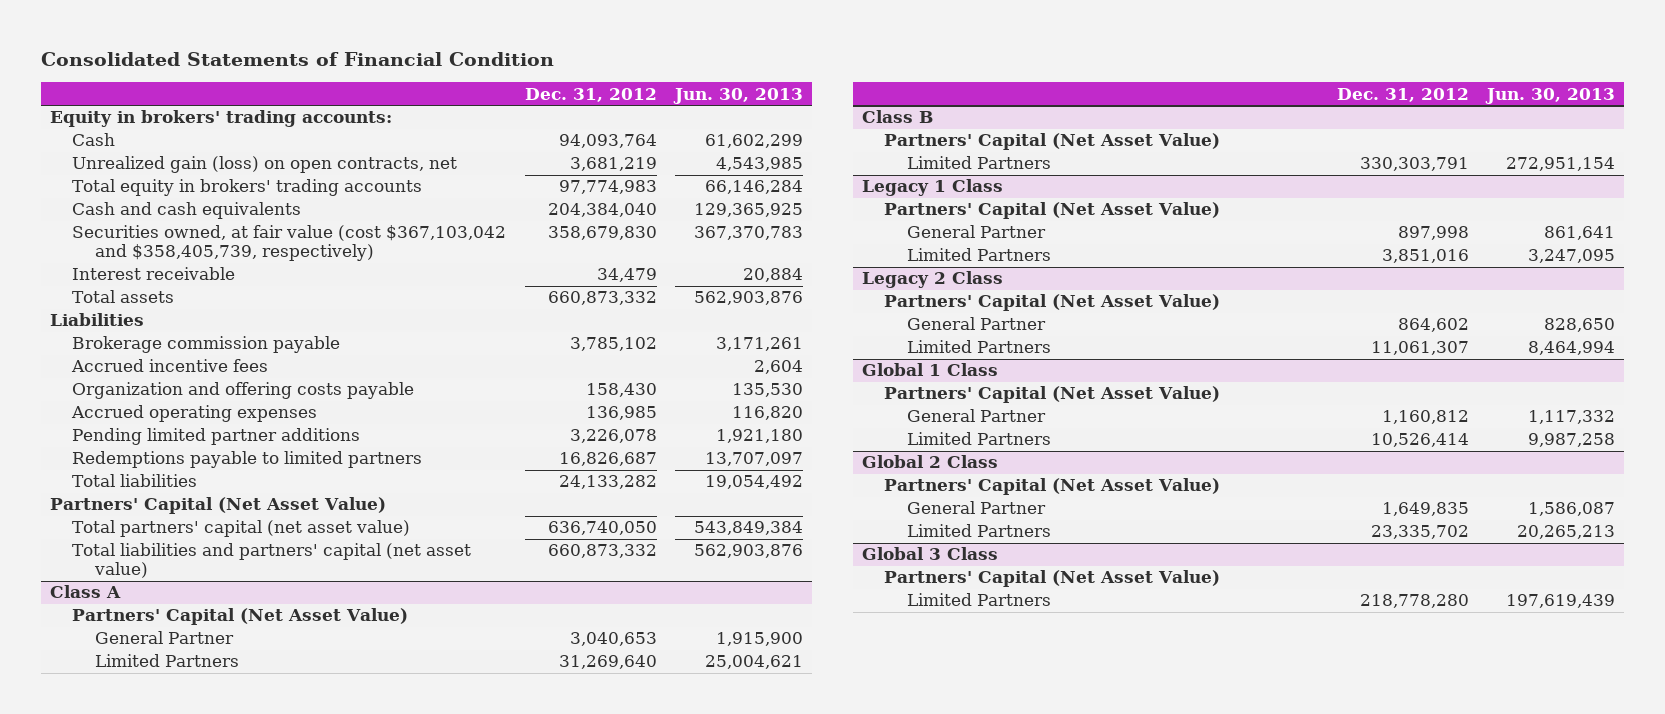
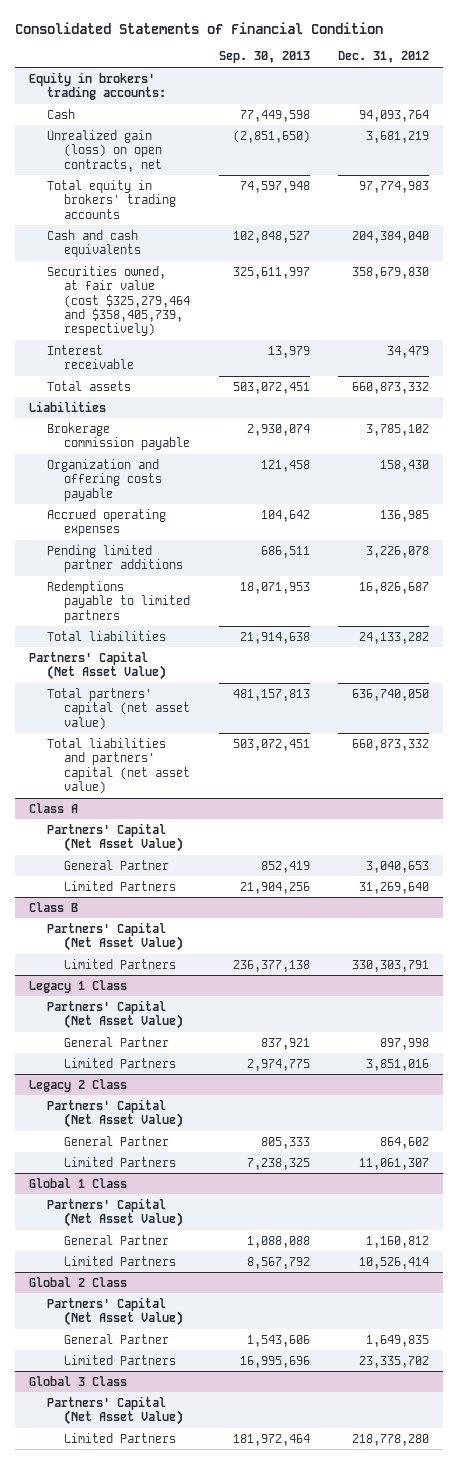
[672,87,803,104] Jun. 30, 2013 -> none
none -> [218,51,310,64] Sep. 30, 2013
[72,225,507,262] Securities owned, at fair value (cost $367,103,042 and $358,405,739, respectively) -> [46,265,191,337] Securities owned, at fair value (cost $325,279,464 and $358,405,739, respectively)
[71,359,269,373] Accrued incentive fees -> none

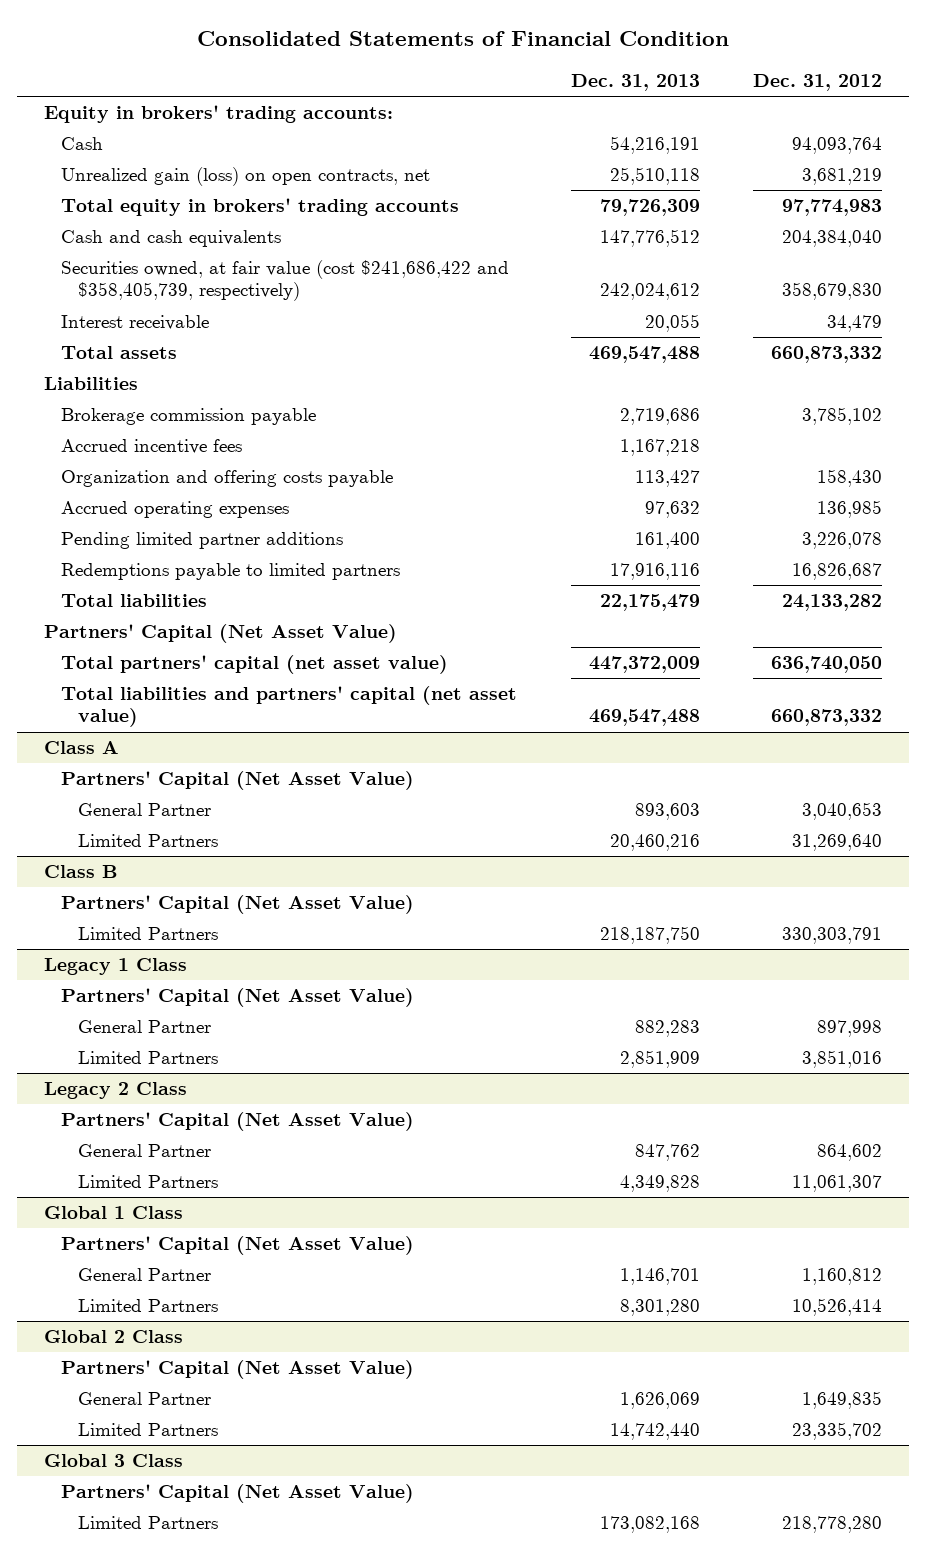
[218,51,310,64] Sep. 30, 2013 -> none
none -> [570,74,700,92] Dec. 31, 2013
[46,265,191,337] Securities owned, at fair value (cost $325,279,464 and $358,405,739, respectively) -> [60,260,509,302] Securities owned, at fair value (cost $241,686,422 and $358,405,739, respectively)
none -> [60,439,242,455] Accrued incentive fees

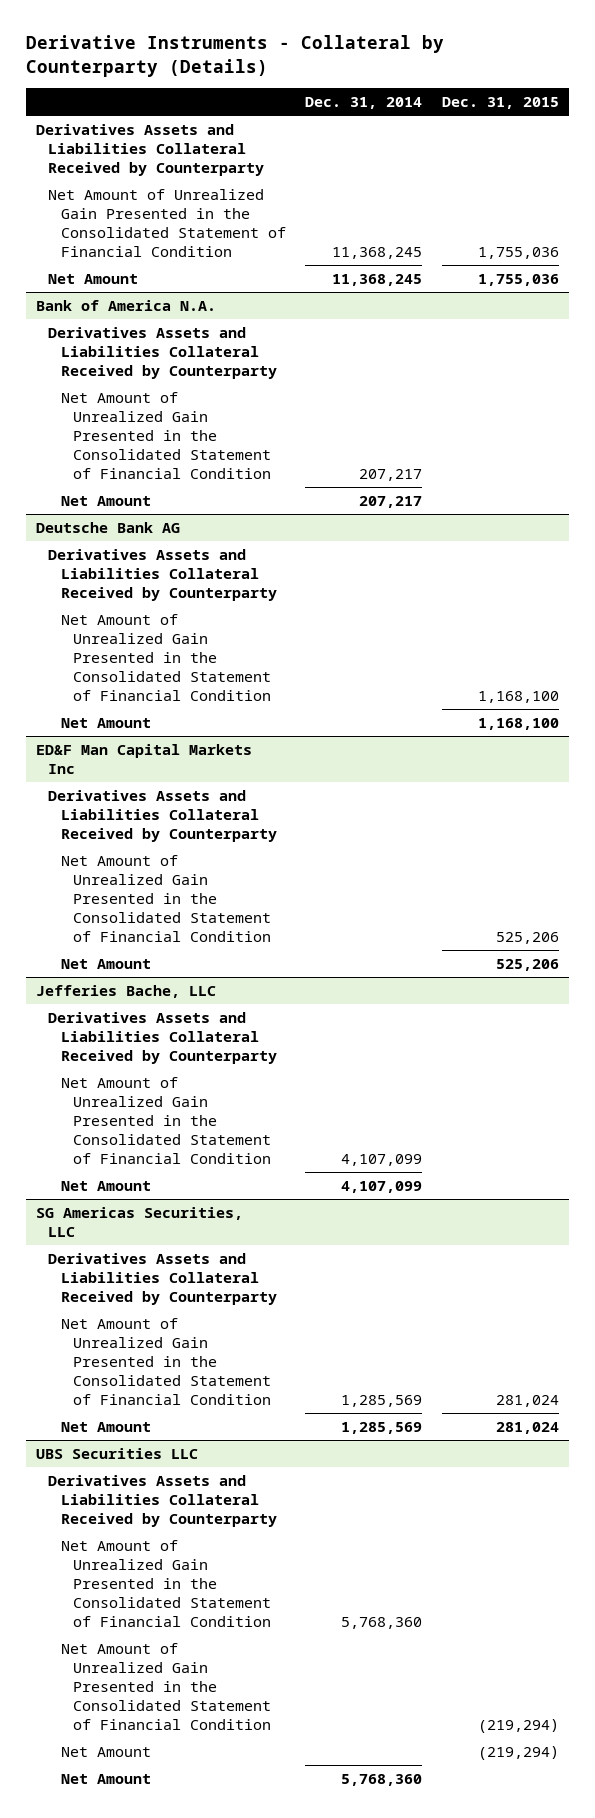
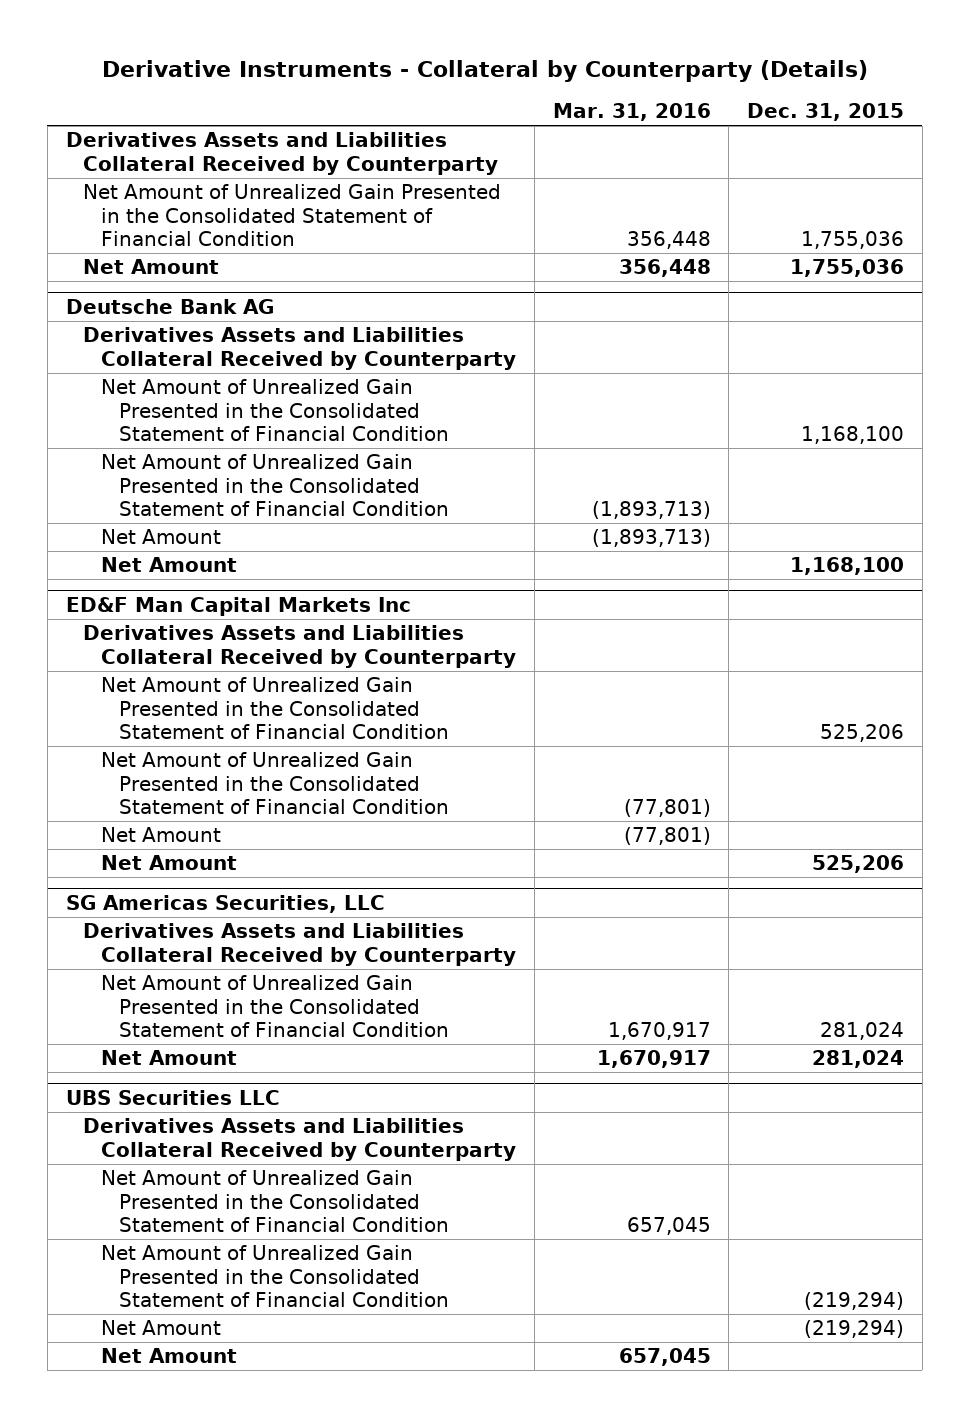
[305,97,423,110] Dec. 31, 2014 -> none
none -> [552,103,711,122] Mar. 31, 2016
[35,300,216,312] Bank of America N.A. -> none
[48,327,277,380] Derivatives Assets and Liabilities Collateral Received by Counterparty -> none
[60,392,272,480] Net Amount of Unrealized Gain Presented in the Consolidated Statement of Financial Condition -> none
[60,496,151,507] Net Amount -> none
none -> [101,454,449,516] Net Amount of Unrealized Gain Presented in the Consolidated Statement of Financial Condition
none -> [101,529,222,545] Net Amount
[35,985,216,999] Jefferies Bache, LLC -> none
[48,1012,277,1065] Derivatives Assets and Liabilities Collateral Received by Counterparty -> none
[60,959,151,970] Net Amount -> [101,855,238,871] Net Amount

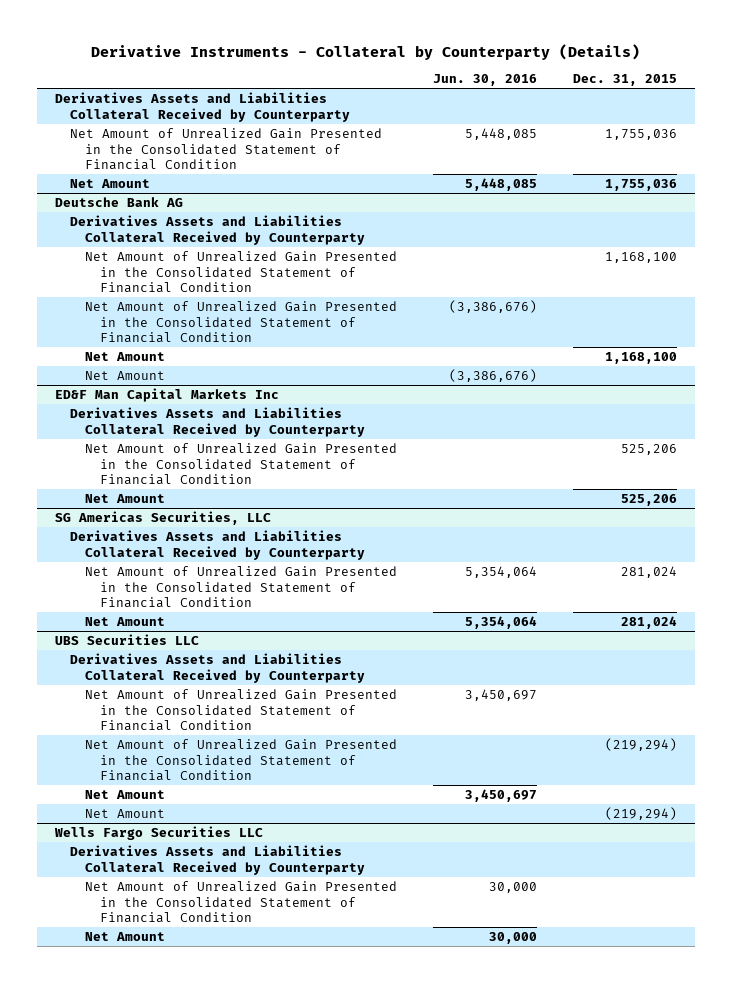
[552,103,711,122] Mar. 31, 2016 -> none
none -> [433,74,538,87] Jun. 30, 2016
[101,529,222,545] Net Amount -> [84,370,165,380] Net Amount
[101,752,449,814] Net Amount of Unrealized Gain Presented in the Consolidated Statement of Financial Condition -> none
[101,827,222,843] Net Amount -> none
none -> [84,789,165,799] Net Amount
none -> [54,825,264,840] Wells Fargo Securities LLC
none -> [70,844,365,875] Derivatives Assets and Liabilities Collateral Received by Counterparty
none -> [84,880,397,924] Net Amount of Unrealized Gain Presented in the Consolidated Statement of Financial Condition

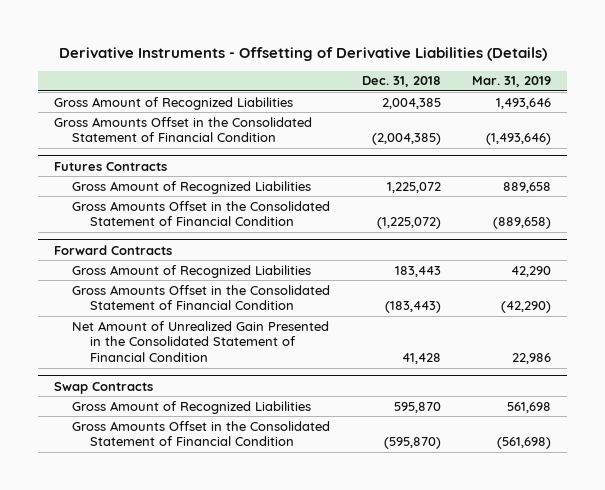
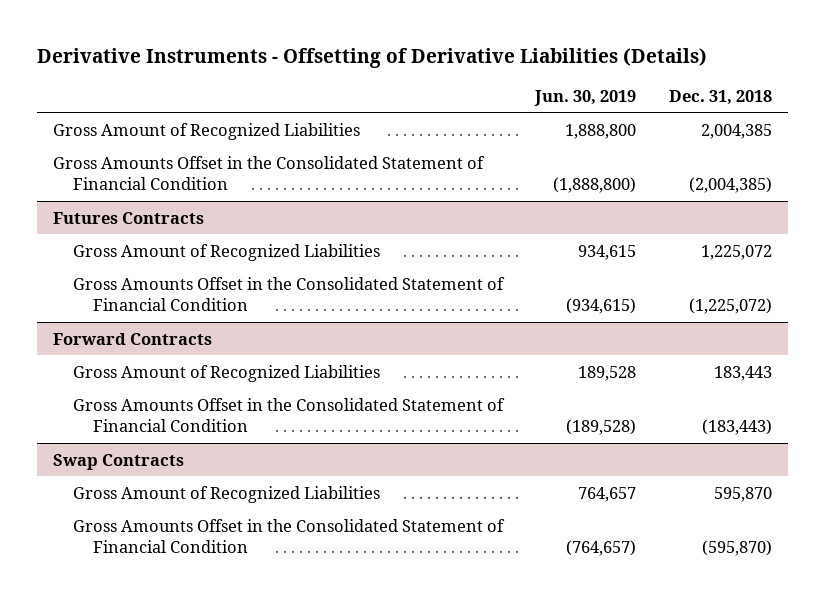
[472,76,552,88] Mar. 31, 2019 -> none
none -> [534,89,637,106] Jun. 30, 2019
[71,320,329,363] Net Amount of Unrealized Gain Presented in the Consolidated Statement of Financial Condition -> none

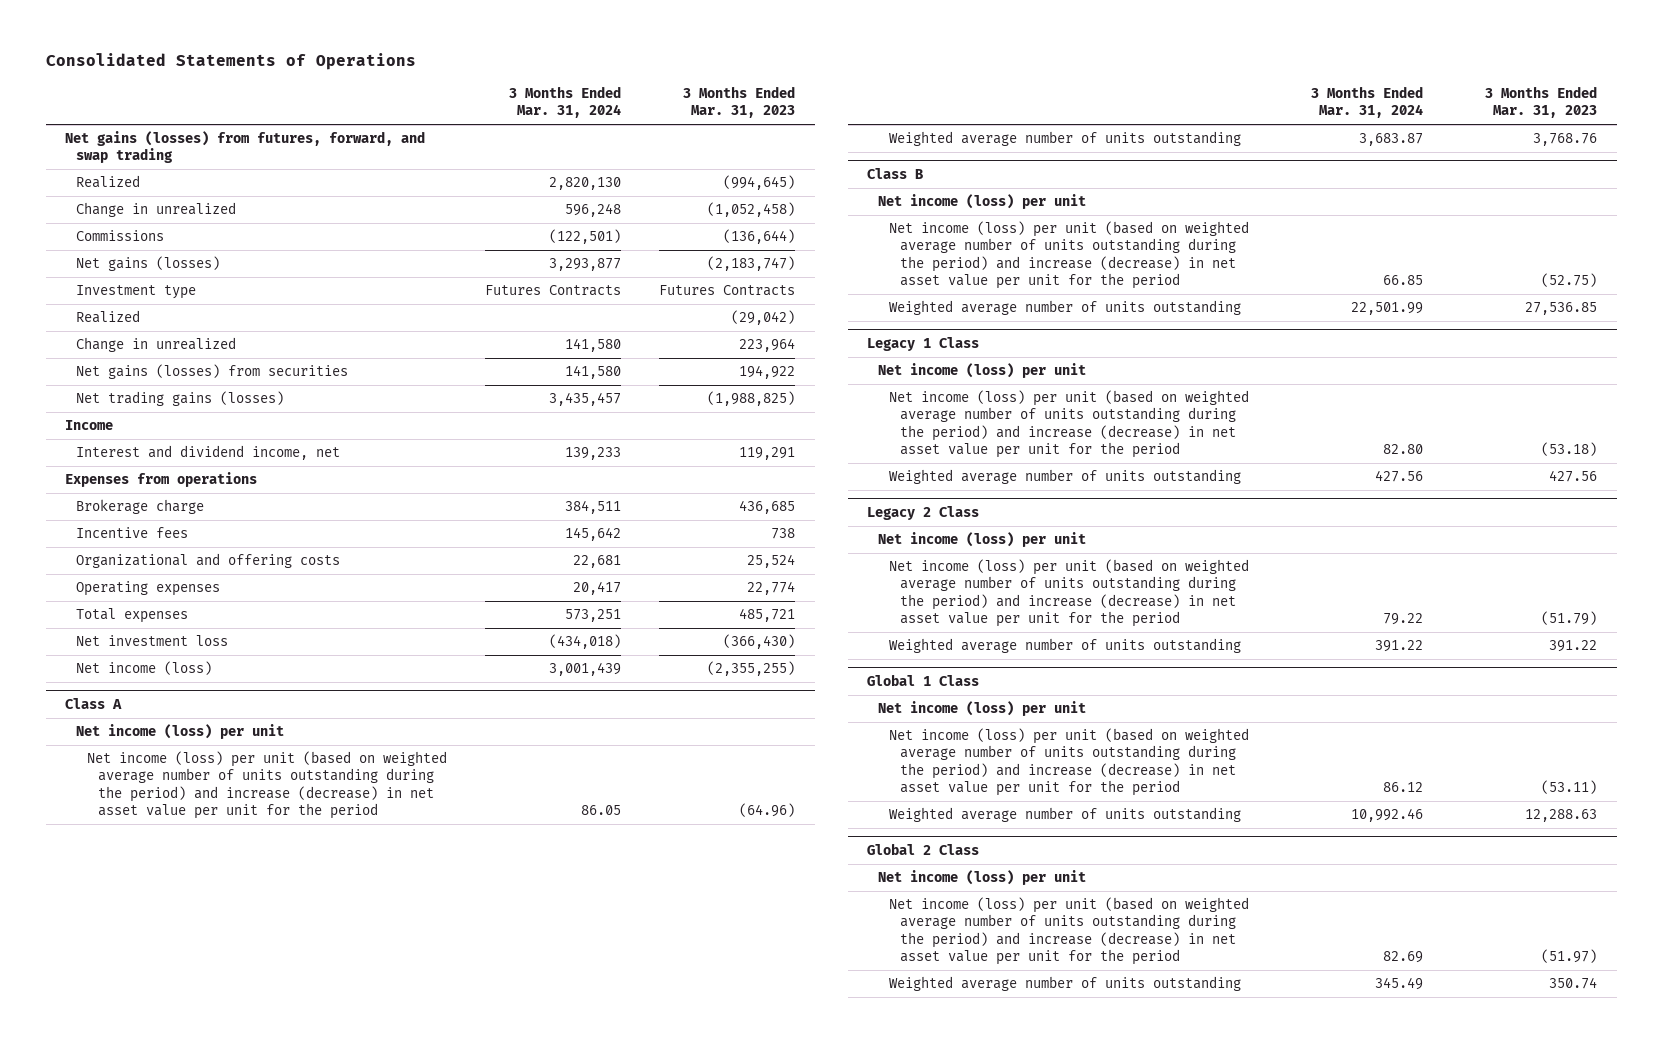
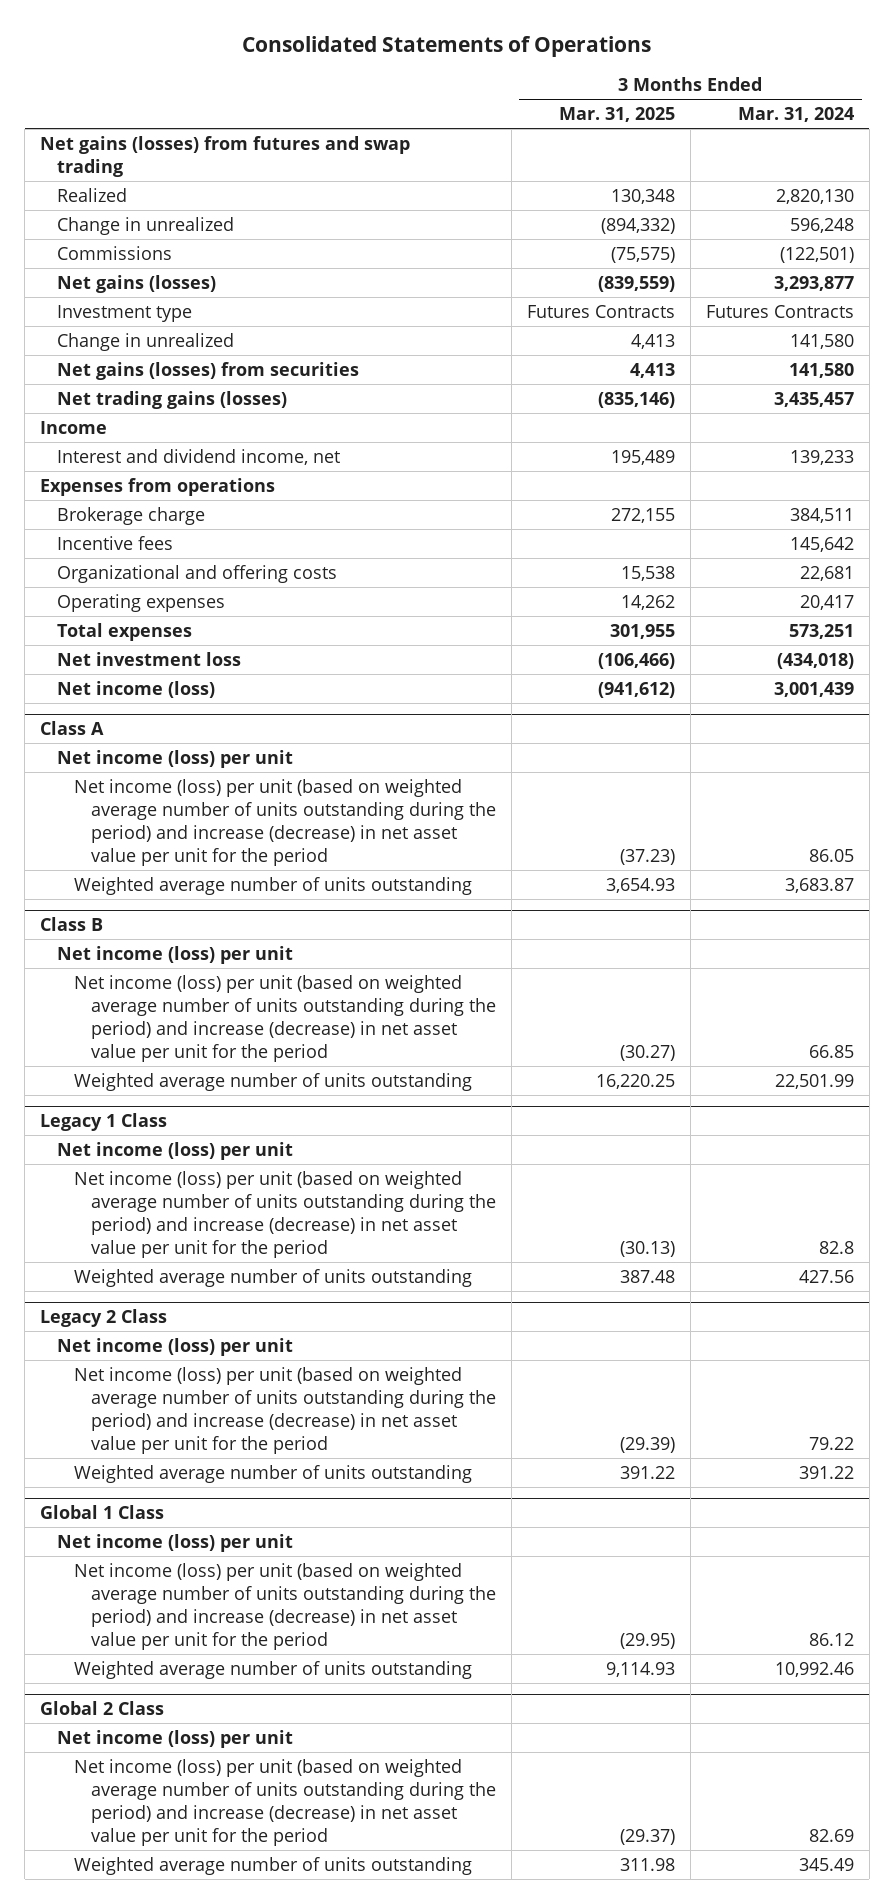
[683,86,796,119] 3 Months Ended Mar. 31, 2023 -> none
none -> [559,107,676,123] Mar. 31, 2025
[64,131,425,164] Net gains (losses) from futures, forward, and swap trading -> [40,135,411,177] Net gains (losses) from futures and swap trading
[75,310,140,324] Realized -> none
[1383,443,1424,454] 82.80 -> [818,1240,854,1254] 82.8

